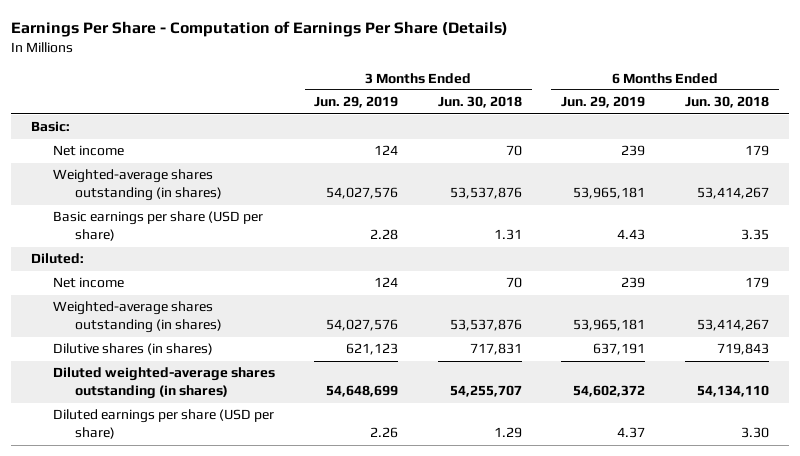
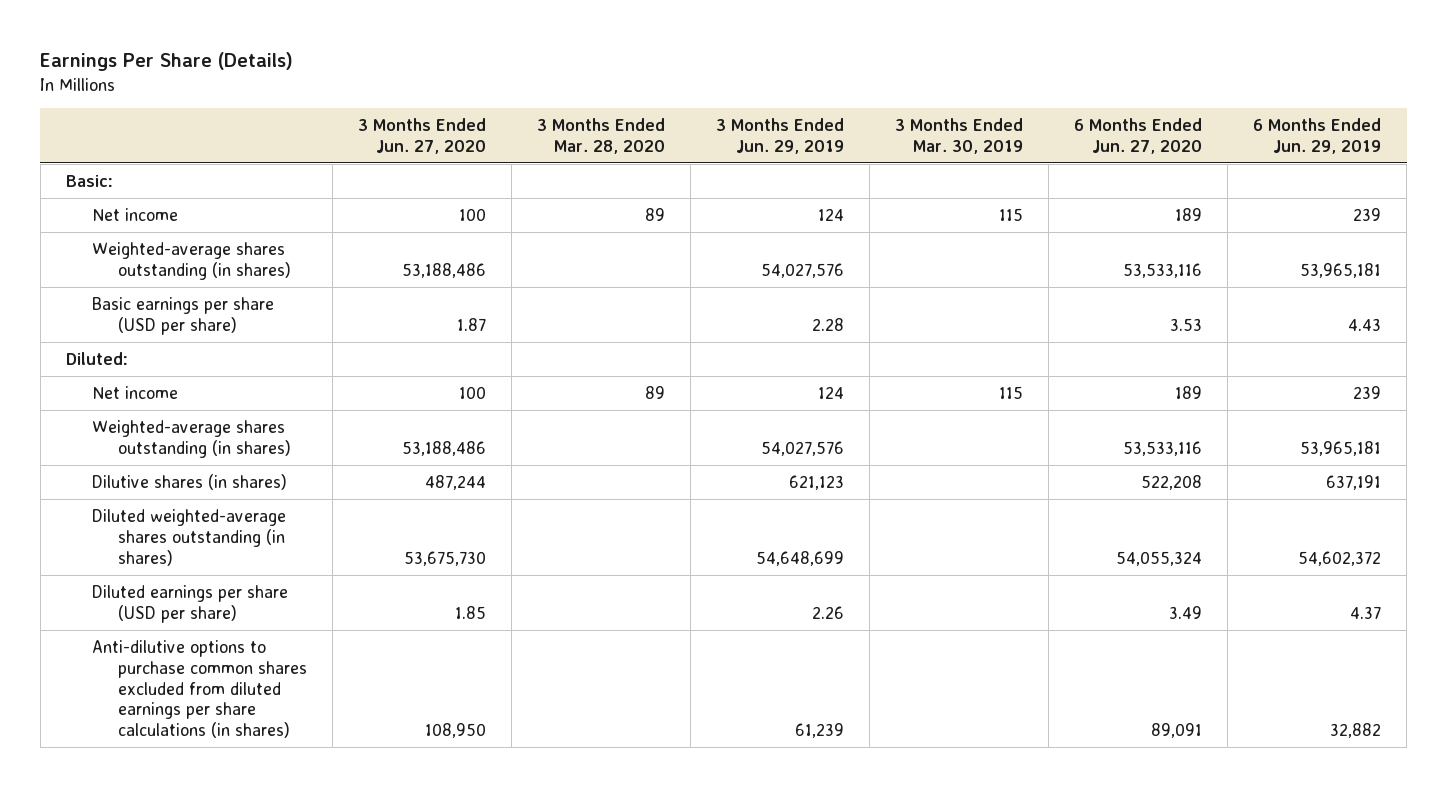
[11,21,509,38] Earnings Per Share - Computation of Earnings Per Share (Details) -> [40,52,294,72] Earnings Per Share (Details)
[437,96,522,109] Jun. 30, 2018 -> none
[684,96,769,109] Jun. 30, 2018 -> none
none -> [358,117,487,154] 3 Months Ended Jun. 27, 2020
none -> [537,117,666,154] 3 Months Ended Mar. 28, 2020
none -> [895,117,1024,154] 3 Months Ended Mar. 30, 2019
none -> [1074,117,1203,154] 6 Months Ended Jun. 27, 2020
none -> [91,639,308,739] Anti-dilutive options to purchase common shares excluded from diluted earnings per share calculations (in shares)

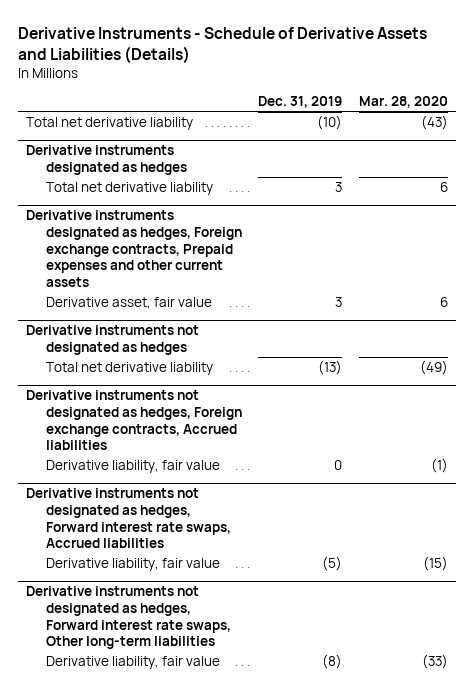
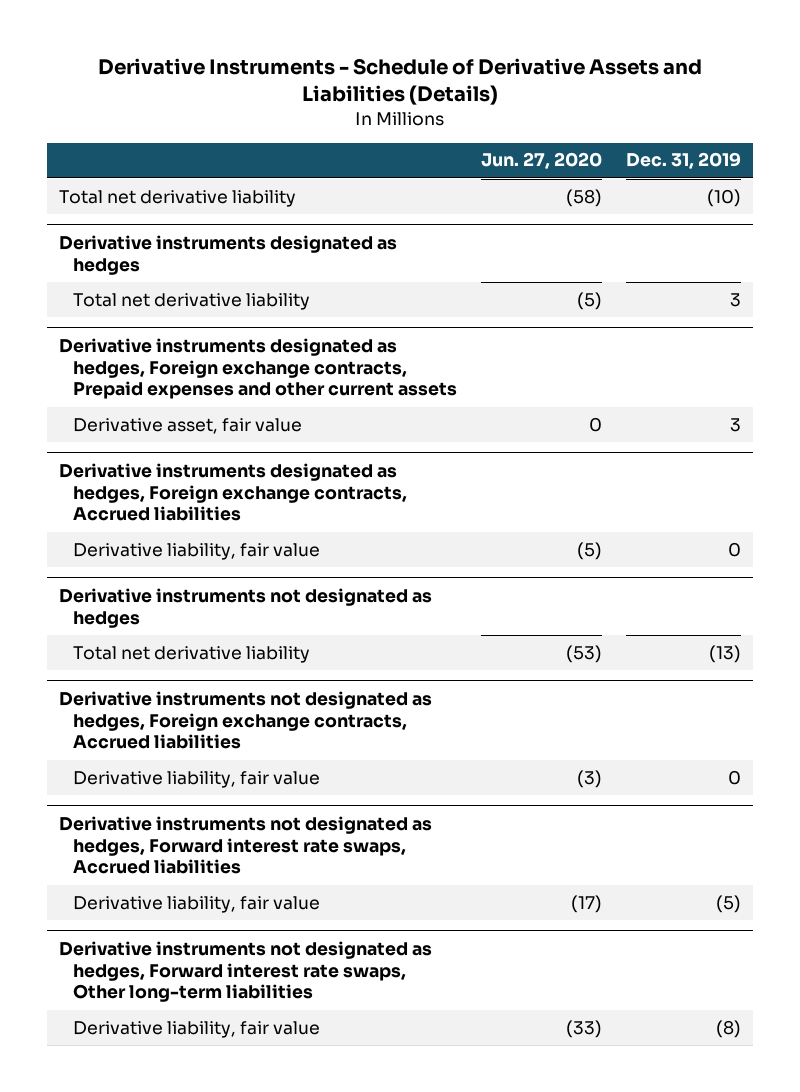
[358,95,448,108] Mar. 28, 2020 -> none
none -> [480,152,602,170] Jun. 27, 2020
none -> [59,462,407,522] Derivative instruments designated as hedges, Foreign exchange contracts, Accrued liabilities
none -> [72,542,320,560] Derivative liability, fair value

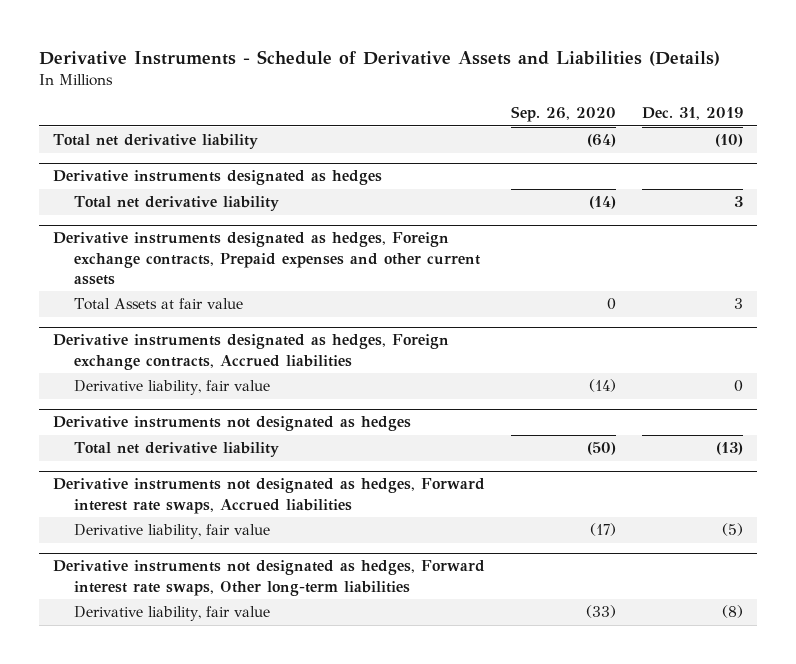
[480,152,602,170] Jun. 27, 2020 -> none
none -> [510,106,616,123] Sep. 26, 2020
[72,417,302,434] Derivative asset, fair value -> [73,298,243,311] Total Assets at fair value
[59,690,433,750] Derivative instruments not designated as hedges, Foreign exchange contracts, Accrued liabilities -> none
[72,770,320,788] Derivative liability, fair value -> none

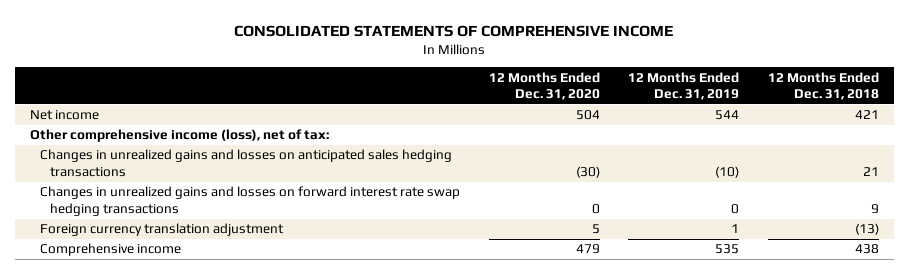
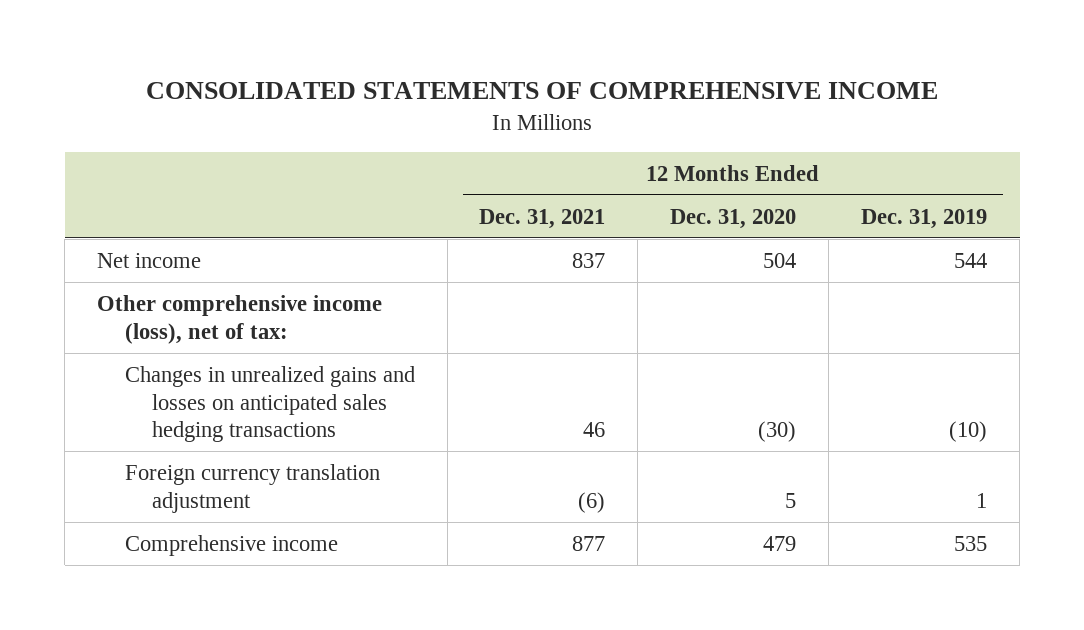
[768,71,880,101] 12 Months Ended Dec. 31, 2018 -> none
none -> [479,208,606,229] Dec. 31, 2021
[39,186,460,216] Changes in unrealized gains and losses on forward interest rate swap hedging transactions -> none

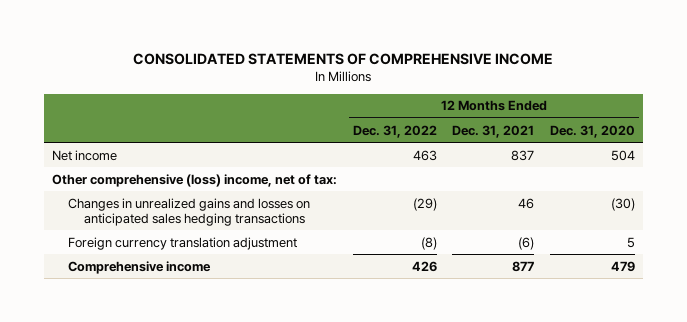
[861,208,988,229] Dec. 31, 2019 -> none
none -> [352,124,437,138] Dec. 31, 2022
[96,294,382,344] Other comprehensive income (loss), net of tax: -> [51,173,337,187] Other comprehensive (loss) income, net of tax:

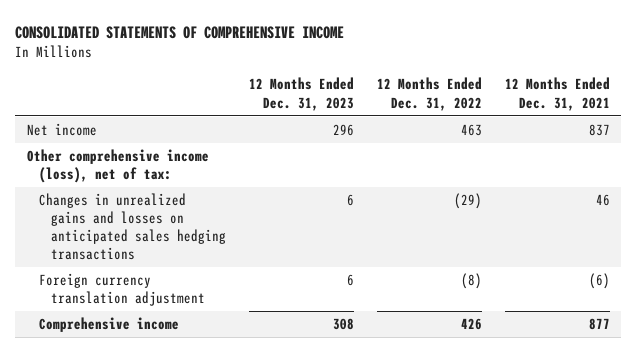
[550,124,636,138] Dec. 31, 2020 -> none
none -> [249,77,355,111] 12 Months Ended Dec. 31, 2023
[51,173,337,187] Other comprehensive (loss) income, net of tax: -> [26,149,209,184] Other comprehensive income (loss), net of tax:

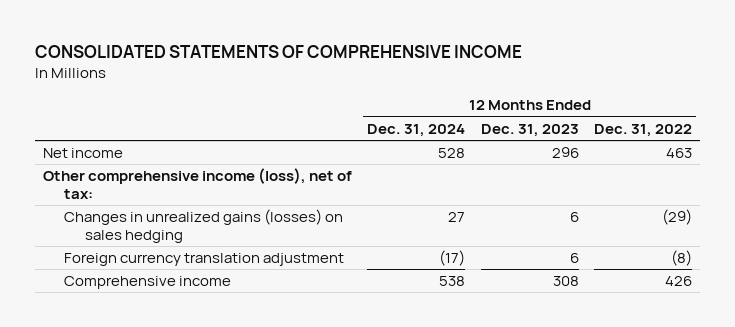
[504,77,610,111] 12 Months Ended Dec. 31, 2021 -> none
none -> [367,123,466,137] Dec. 31, 2024
[38,193,227,261] Changes in unrealized gains and losses on anticipated sales hedging transactions -> [64,209,344,244] Changes in unrealized gains (losses) on sales hedging

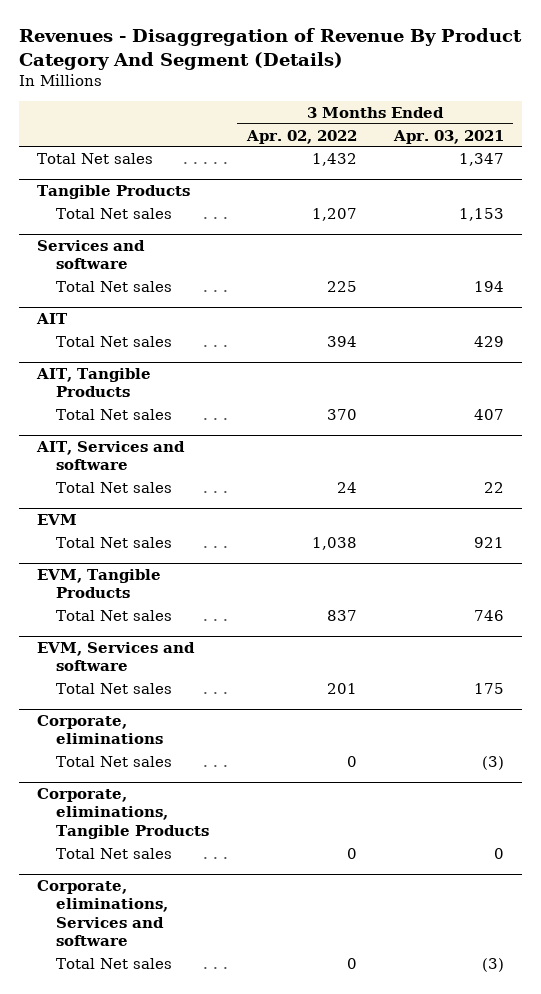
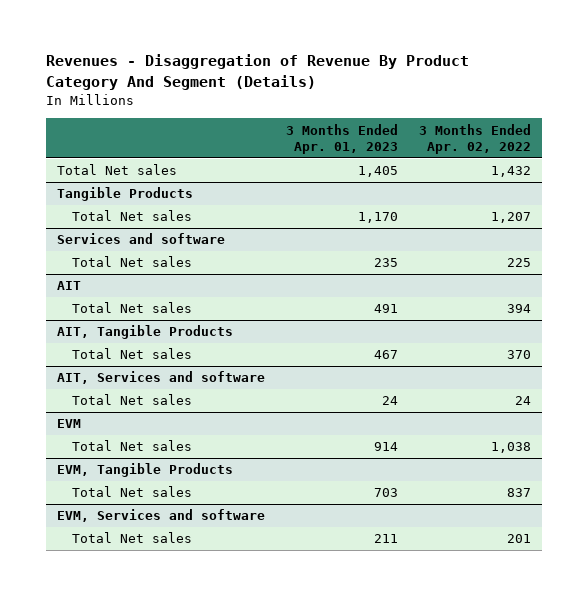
[392,129,504,144] Apr. 03, 2021 -> none
none -> [285,123,398,155] 3 Months Ended Apr. 01, 2023
[37,715,164,745] Corporate, eliminations -> none
[56,755,173,767] Total Net sales -> none
[37,788,210,839] Corporate, eliminations, Tangible Products -> none
[56,847,173,859] Total Net sales -> none
[37,880,169,947] Corporate, eliminations, Services and software -> none
[56,957,173,969] Total Net sales -> none

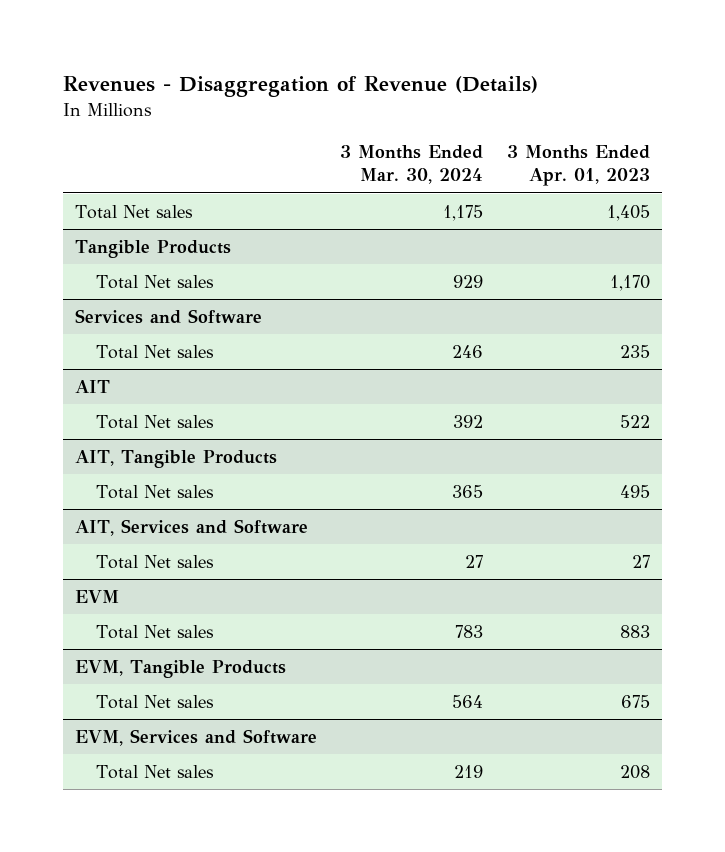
[45,54,469,90] Revenues - Disaggregation of Revenue By Product Category And Segment (Details) -> [62,75,538,97] Revenues - Disaggregation of Revenue (Details)
[419,123,532,155] 3 Months Ended Apr. 02, 2022 -> none
none -> [340,144,484,185] 3 Months Ended Mar. 30, 2024
[56,233,225,245] Services and software -> [74,308,262,324] Services and Software
[373,304,398,314] 491 -> [620,414,651,428] 522
[373,350,398,360] 467 -> [620,484,651,498] 495
[56,371,265,385] AIT, Services and software -> [74,518,308,536] AIT, Services and Software
[381,396,398,406] 24 -> [632,554,651,568] 27
[373,442,398,452] 914 -> [620,624,651,638] 883
[373,488,398,498] 703 -> [621,694,651,708] 675
[56,509,265,523] EVM, Services and software -> [74,728,317,746] EVM, Services and Software
[373,534,398,544] 211 -> [620,764,651,779] 208

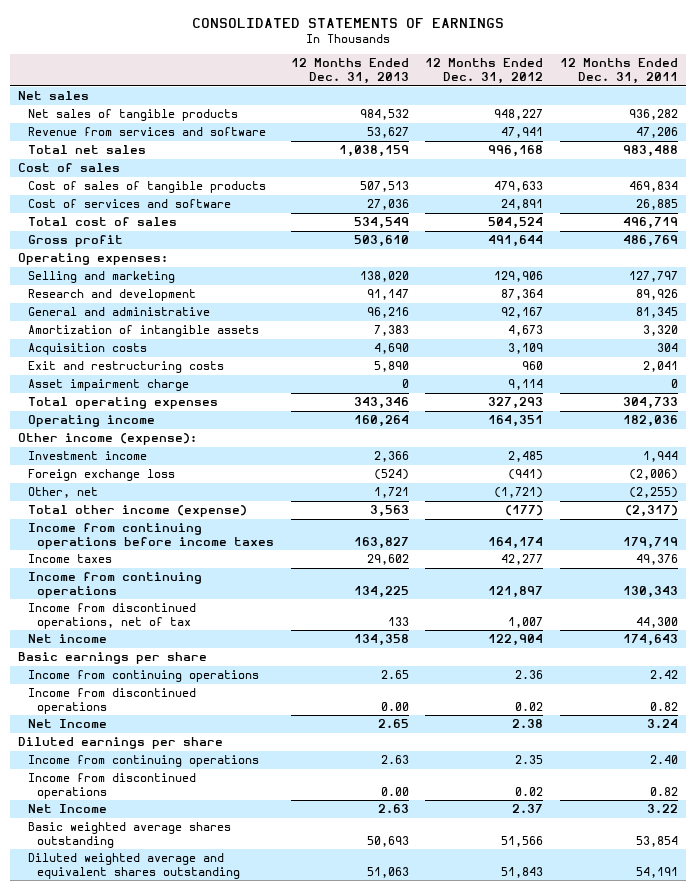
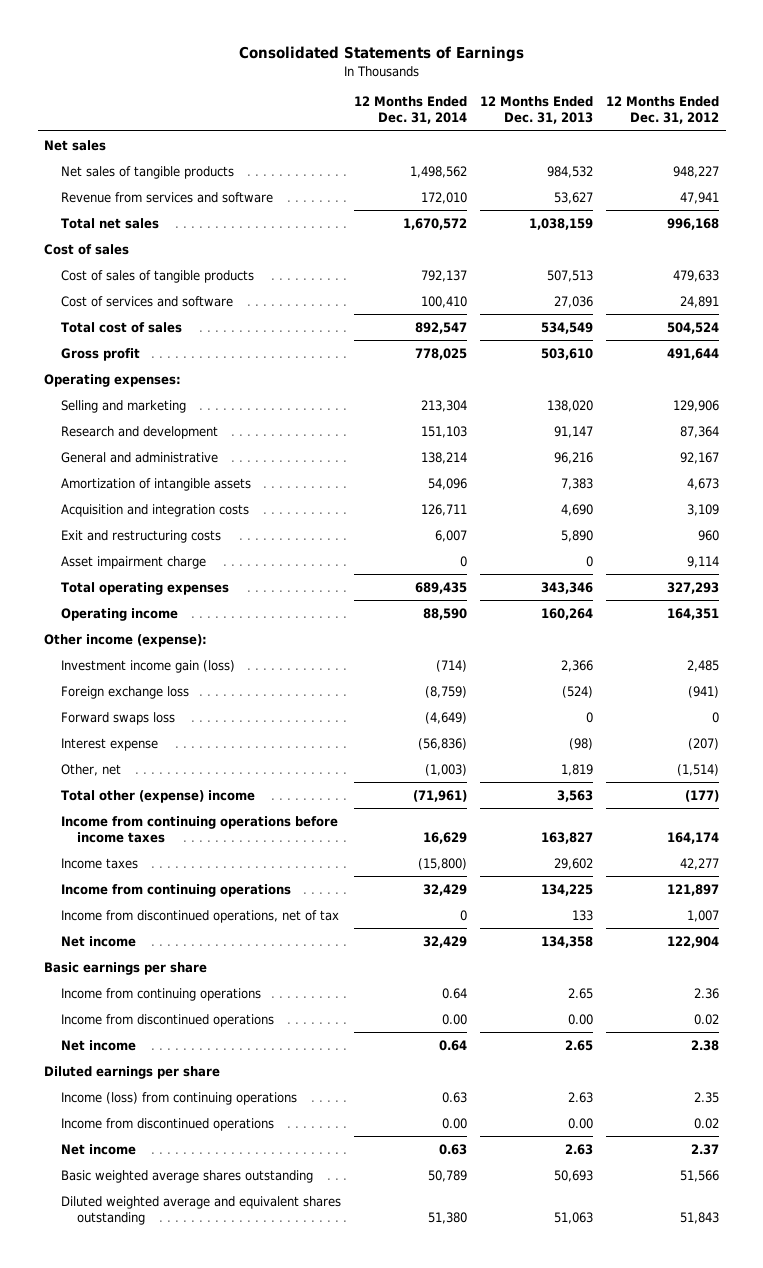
[192,17,505,28] CONSOLIDATED STATEMENTS OF EARNINGS -> [238,45,524,62] Consolidated Statements of Earnings
[559,58,678,85] 12 Months Ended Dec. 31, 2011 -> none
none -> [353,96,467,125] 12 Months Ended Dec. 31, 2014
[27,343,147,356] Acquisition costs -> [60,503,249,517] Acquisition and integration costs
[27,451,147,461] Investment income -> [60,659,235,673] Investment income gain (loss)
none -> [60,711,175,725] Forward swaps loss
none -> [60,737,158,751] Interest expense
[373,487,409,499] 1,721 -> [561,763,594,776] 1,819
[494,487,544,499] (1,721) -> [677,763,720,776] (1,514)
[27,505,247,518] Total other income (expense) -> [60,789,255,803] Total other (expense) income
[27,719,107,729] Net Income -> [60,1039,136,1051] Net income
[27,755,259,768] Income from continuing operations -> [60,1091,297,1105] Income (loss) from continuing operations
[27,804,107,814] Net Income -> [60,1143,136,1155] Net income

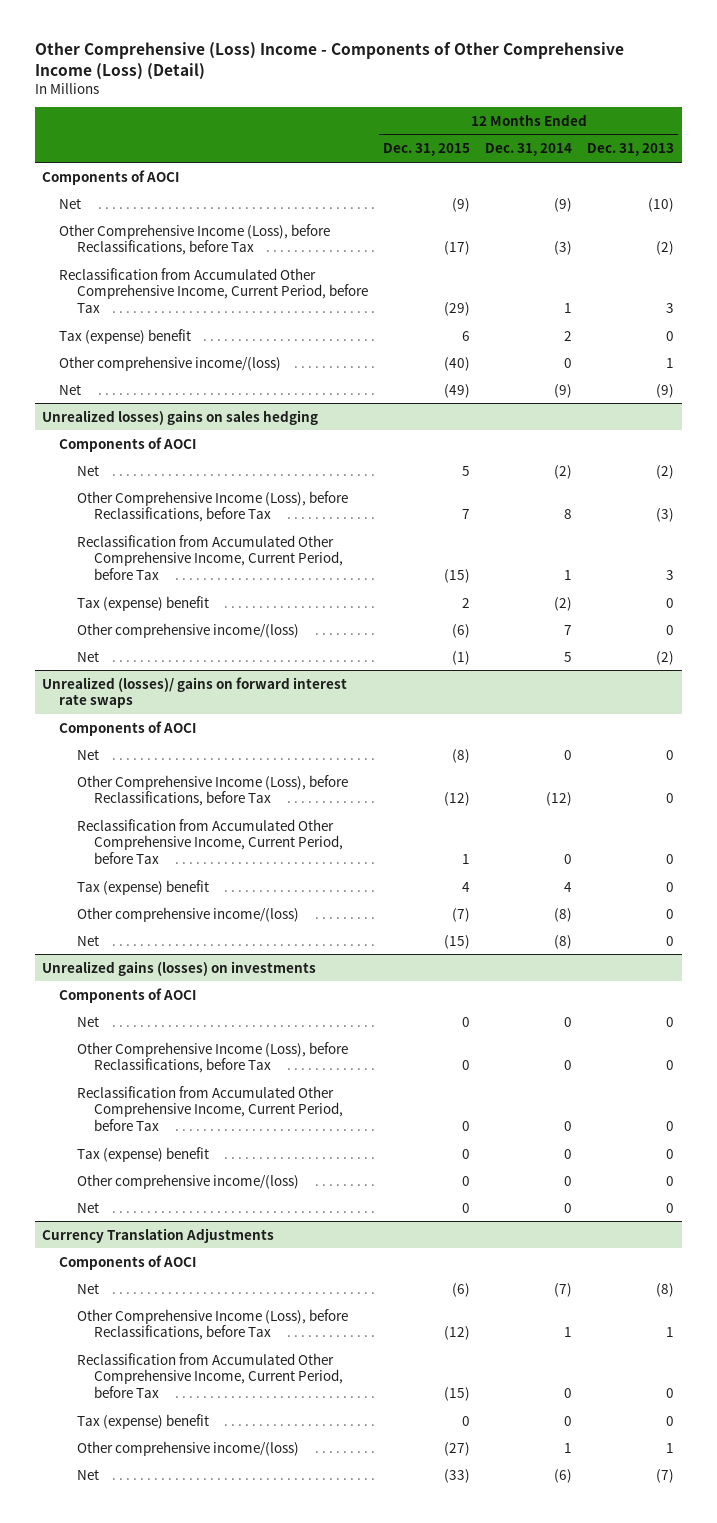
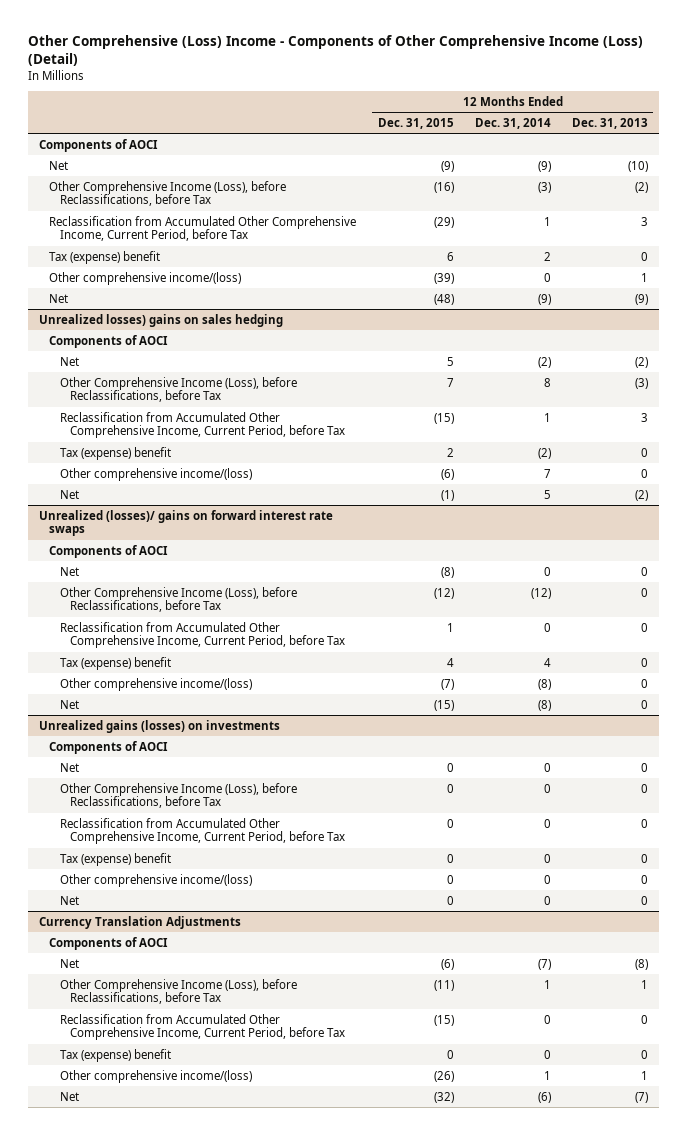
[443,241,470,256] (17) -> [433,181,454,193] (16)
[443,356,470,371] (40) -> [433,272,454,284] (39)
[443,383,470,398] (49) -> [433,293,454,305] (48)
[443,1326,470,1341] (12) -> [433,979,454,991] (11)
[443,1441,470,1456] (27) -> [433,1070,454,1082] (26)
[443,1468,470,1483] (33) -> [433,1091,454,1103] (32)

